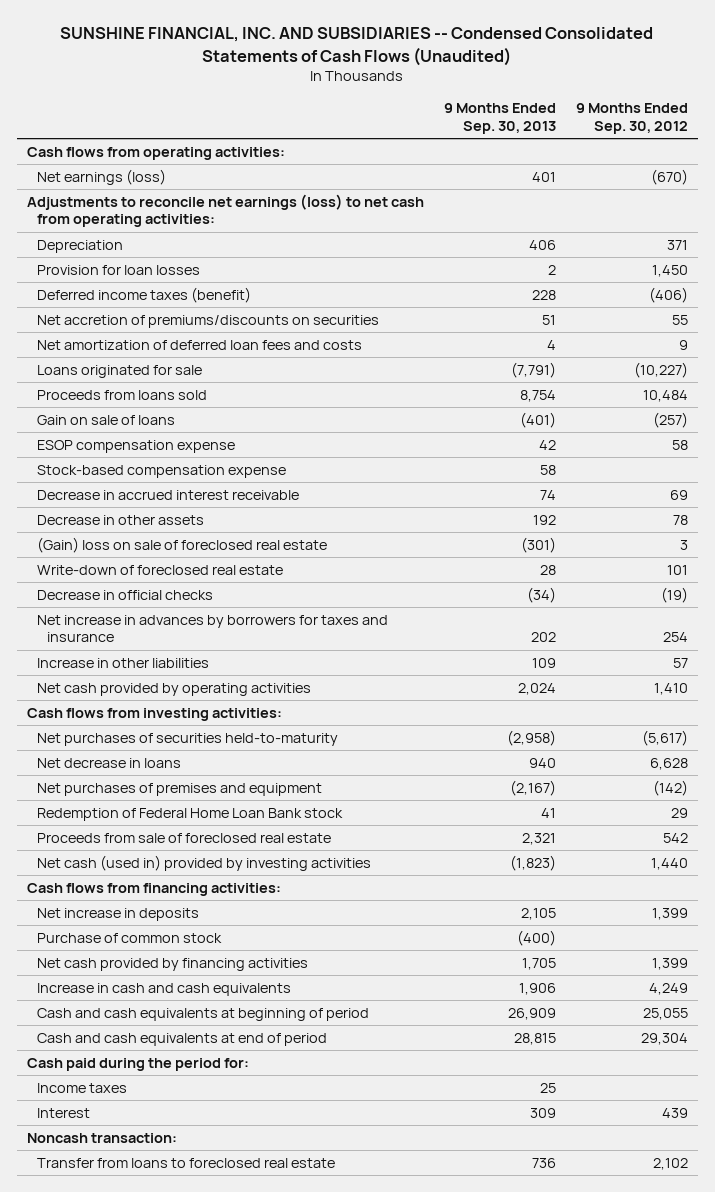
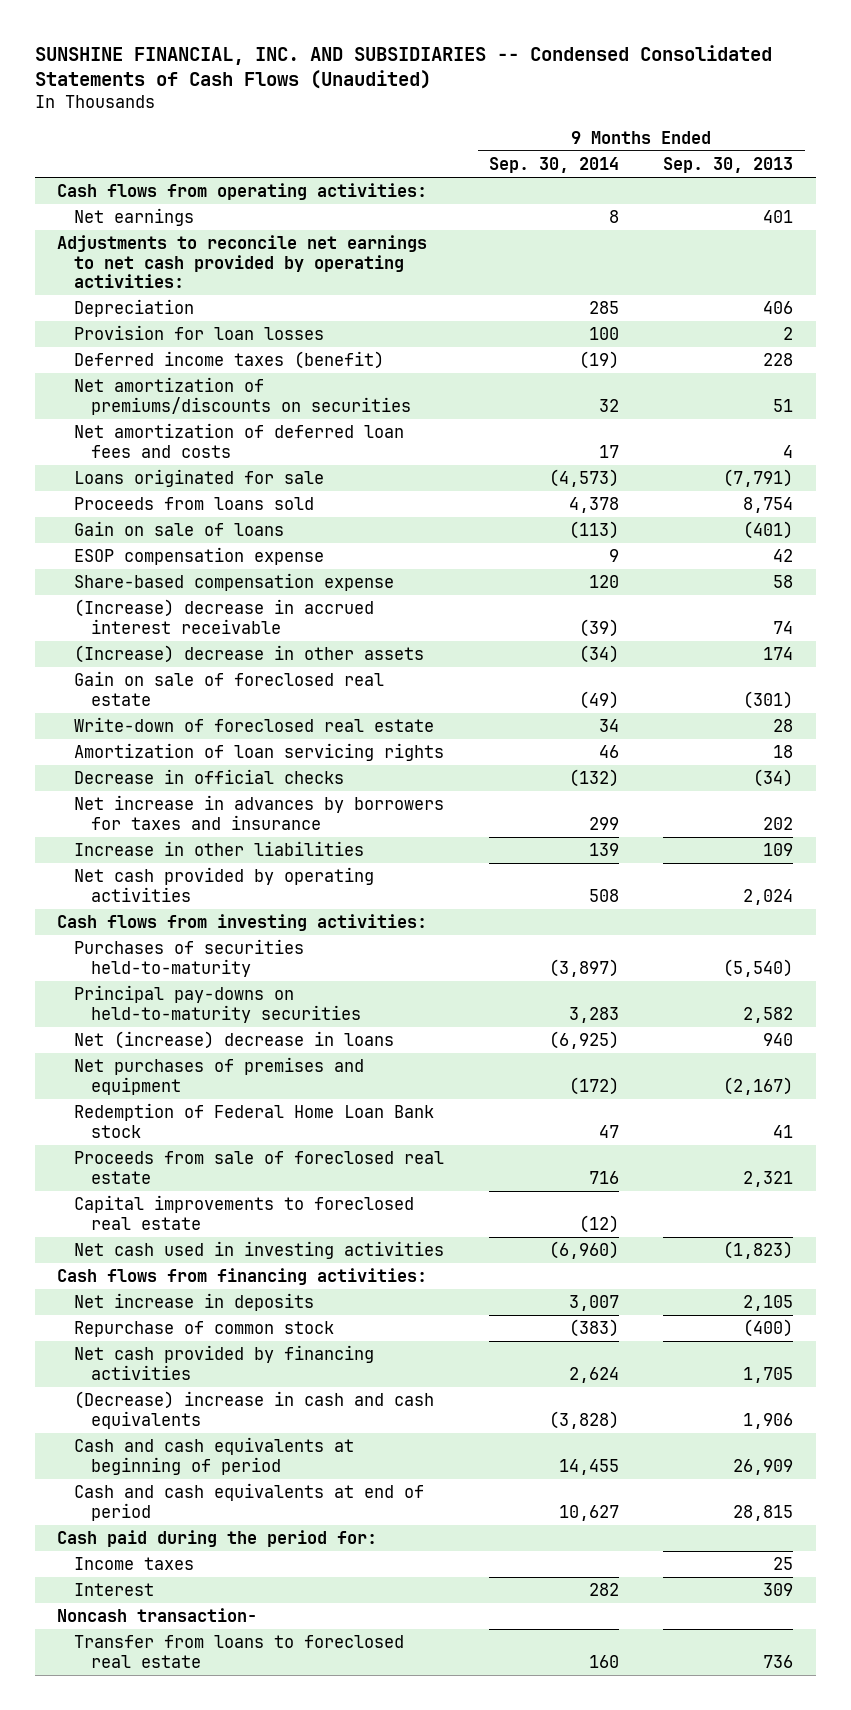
[575,103,688,134] 9 Months Ended Sep. 30, 2012 -> none
none -> [488,157,619,174] Sep. 30, 2014
[37,168,167,185] Net earnings (loss) -> [74,208,195,227] Net earnings
[27,193,425,228] Adjustments to reconcile net earnings (loss) to net cash from operating activities: -> [57,235,428,289] Adjustments to reconcile net earnings to net cash provided by operating activities:
[37,314,380,328] Net accretion of premiums/discounts on securities -> [74,377,411,415] Net amortization of premiums/discounts on securities
[37,464,287,478] Stock-based compensation expense -> [74,573,395,592] Share-based compensation expense
[37,489,300,500] Decrease in accrued interest receivable -> [74,599,375,634] (Increase) decrease in accrued interest receivable
[37,514,205,525] Decrease in other assets -> [74,645,425,664] (Increase) decrease in other assets
[532,514,556,525] 192 -> [763,647,794,661] 174
[37,536,328,553] (Gain) loss on sale of foreclosed real estate -> [74,671,385,706] Gain on sale of foreclosed real estate
none -> [74,743,445,762] Amortization of loan servicing rights
[37,732,339,746] Net purchases of securities held-to-maturity -> [74,939,305,977] Purchases of securities held-to-maturity
[506,729,556,746] (2,958) -> [723,958,794,977] (5,540)
none -> [74,985,361,1023] Principal pay-downs on held-to-maturity securities
[37,757,182,768] Net decrease in loans -> [74,1031,395,1050] Net (increase) decrease in loans
none -> [74,1195,415,1230] Capital improvements to foreclosed real estate
[37,854,372,871] Net cash (used in) provided by investing activities -> [74,1241,445,1260] Net cash used in investing activities
[37,932,223,943] Purchase of common stock -> [74,1321,335,1338] Repurchase of common stock
[37,982,292,996] Increase in cash and cash equivalents -> [74,1391,435,1429] (Decrease) increase in cash and cash equivalents
[27,1132,178,1143] Noncash transaction: -> [57,1608,258,1623] Noncash transaction-

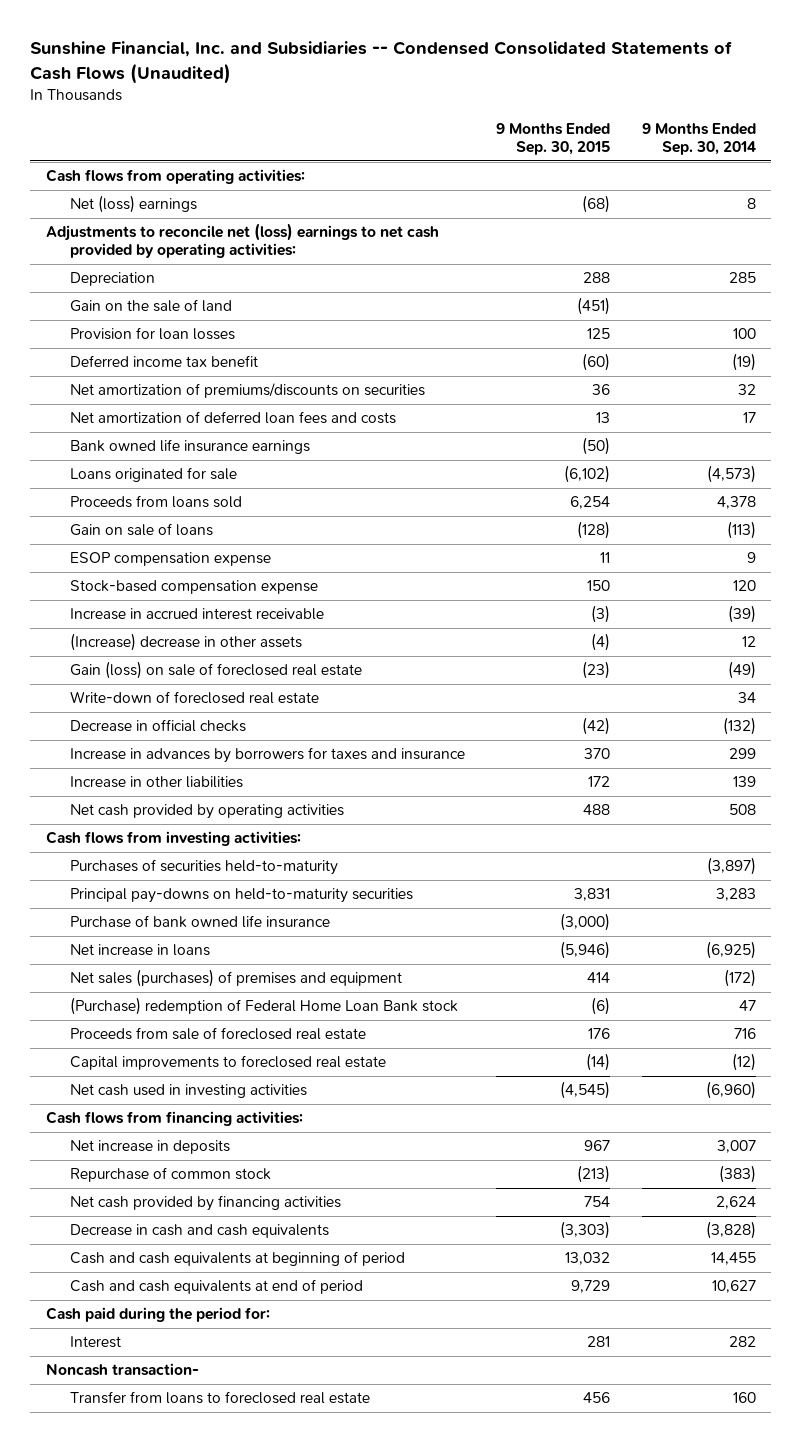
[35,44,773,89] SUNSHINE FINANCIAL, INC. AND SUBSIDIARIES -- Condensed Consolidated Statements of Cash Flows (Unaudited) -> [30,41,733,84] Sunshine Financial, Inc. and Subsidiaries -- Condensed Consolidated Statements of Cash Flows (Unaudited)
[663,157,794,174] Sep. 30, 2013 -> none
none -> [496,123,611,156] 9 Months Ended Sep. 30, 2015
[74,208,195,227] Net earnings -> [69,195,197,214] Net (loss) earnings
[57,235,428,289] Adjustments to reconcile net earnings to net cash provided by operating activities: -> [45,223,439,259] Adjustments to reconcile net (loss) earnings to net cash provided by operating activities:
none -> [69,299,232,313] Gain on the sale of land
[74,351,385,370] Deferred income taxes (benefit) -> [69,355,258,368] Deferred income tax benefit
none -> [69,439,310,455] Bank owned life insurance earnings
[74,573,395,592] Share-based compensation expense -> [69,580,318,595] Stock-based compensation expense
[74,599,375,634] (Increase) decrease in accrued interest receivable -> [69,608,324,621] Increase in accrued interest receivable
[578,645,619,664] (34) -> [741,636,756,648] 12
[74,671,385,706] Gain on sale of foreclosed real estate -> [69,661,362,680] Gain (loss) on sale of foreclosed real estate
[74,743,445,762] Amortization of loan servicing rights -> none
[74,795,445,830] Net increase in advances by borrowers for taxes and insurance -> [69,747,465,764] Increase in advances by borrowers for taxes and insurance
none -> [69,915,330,929] Purchase of bank owned life insurance
[74,1031,395,1050] Net (increase) decrease in loans -> [69,944,210,957] Net increase in loans
[74,1057,365,1095] Net purchases of premises and equipment -> [69,969,402,988] Net sales (purchases) of premises and equipment
[74,1103,435,1138] Redemption of Federal Home Loan Bank stock -> [69,997,458,1016] (Purchase) redemption of Federal Home Loan Bank stock
[74,1391,435,1429] (Decrease) increase in cash and cash equivalents -> [69,1224,329,1239] Decrease in cash and cash equivalents
[74,1557,195,1571] Income taxes -> none

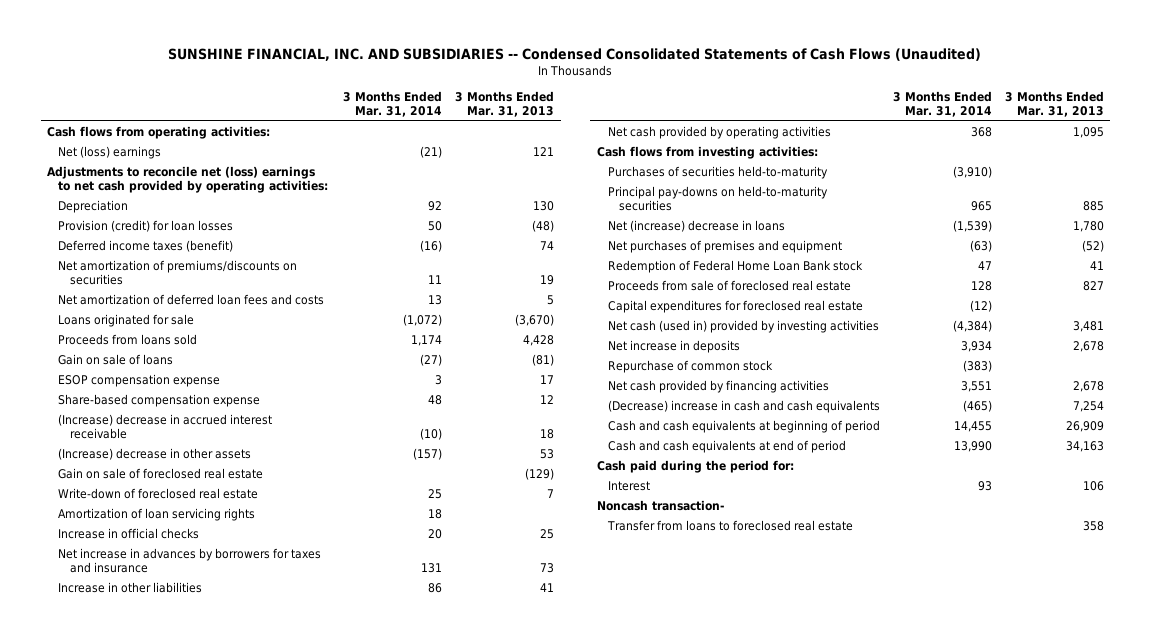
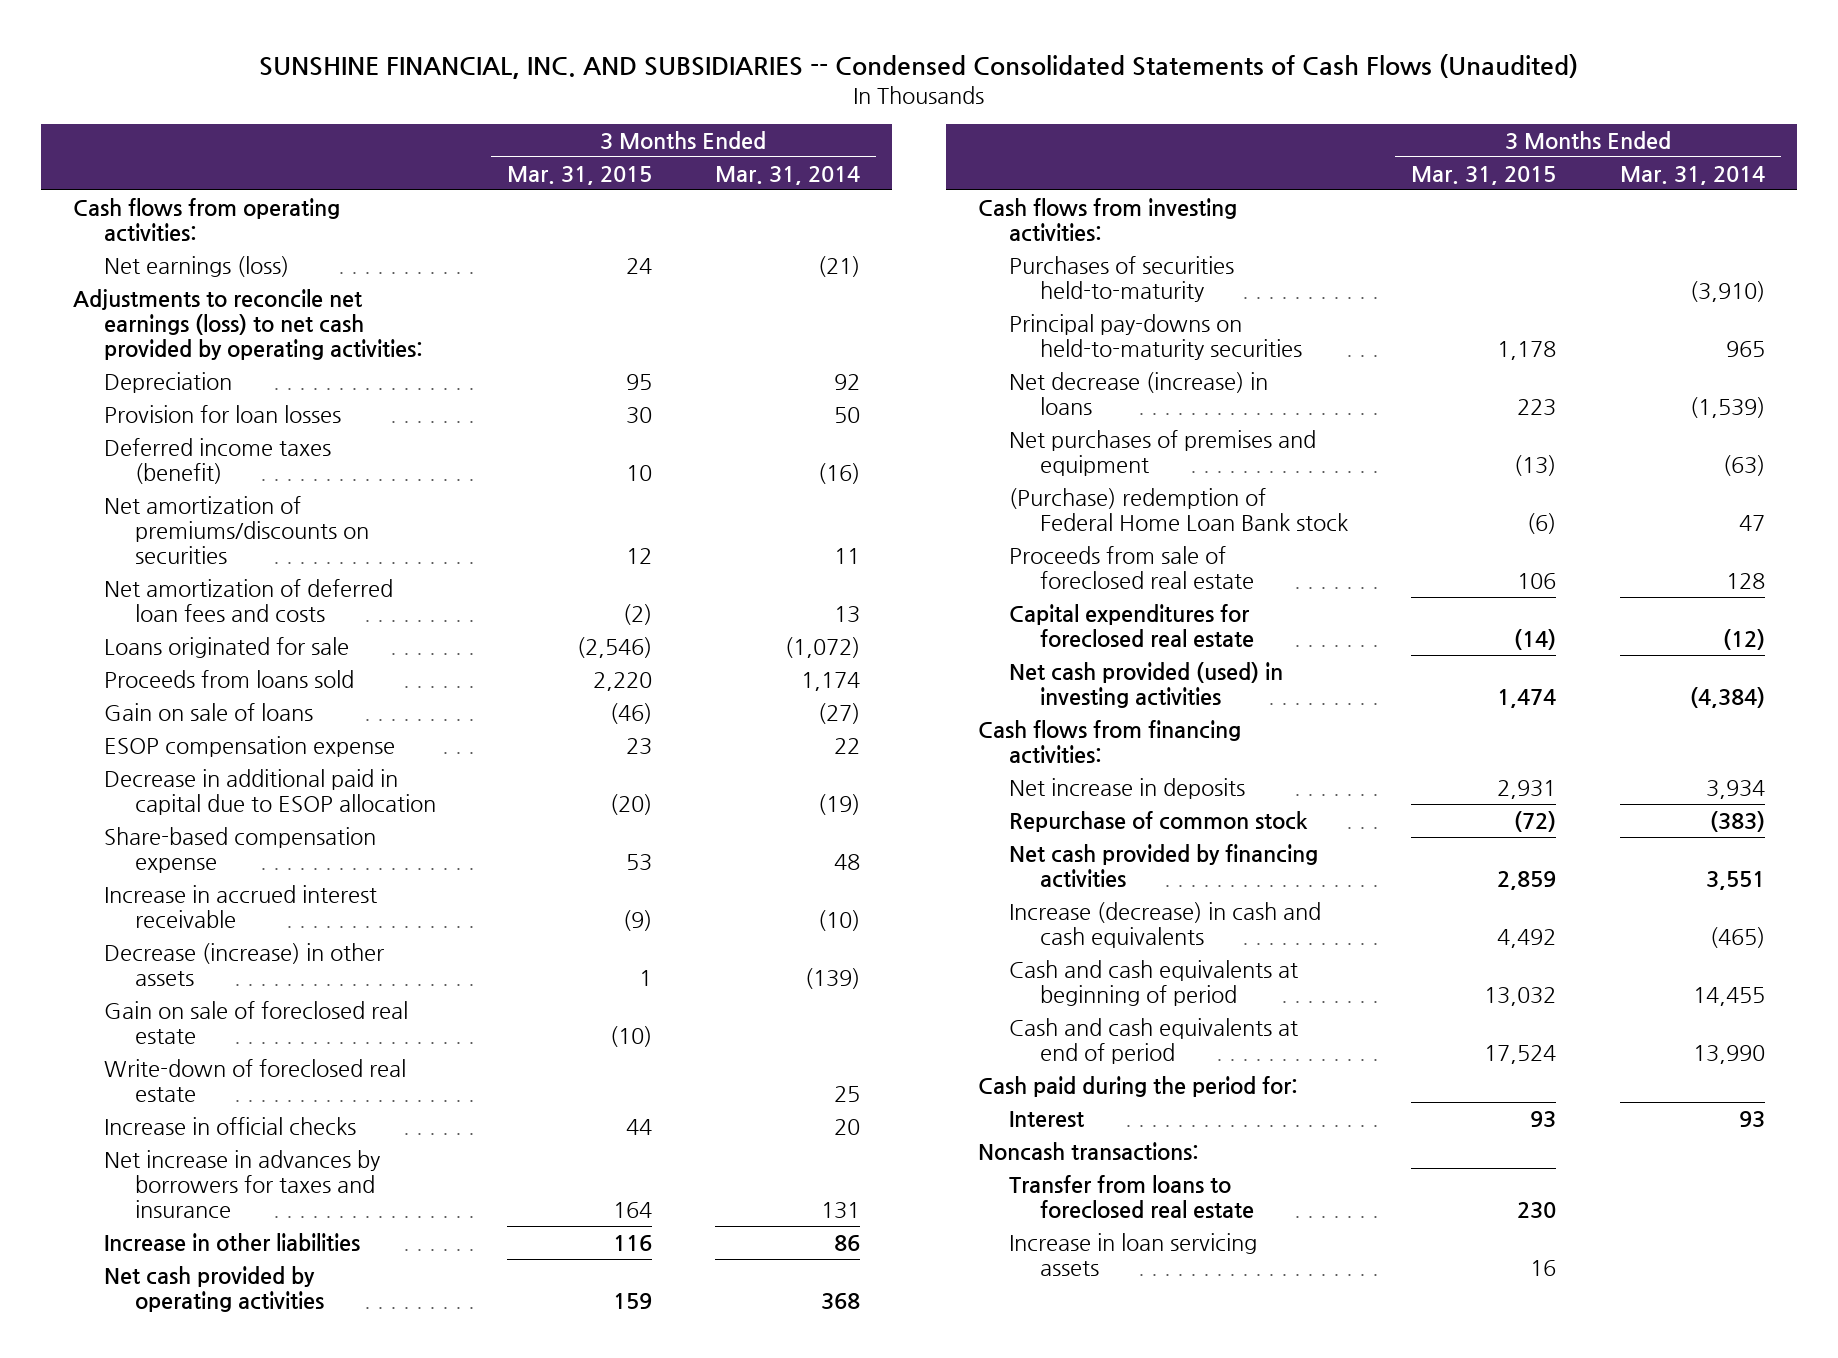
[455,91,555,118] 3 Months Ended Mar. 31, 2013 -> none
none -> [506,165,652,185] Mar. 31, 2015
[58,146,162,160] Net (loss) earnings -> [103,255,289,277] Net earnings (loss)
[47,166,329,194] Adjustments to reconcile net (loss) earnings to net cash provided by operating activities: -> [72,288,423,361] Adjustments to reconcile net earnings (loss) to net cash provided by operating activities:
[58,220,234,233] Provision (credit) for loan losses -> [103,404,341,423] Provision for loan losses
[435,375,443,386] 3 -> [834,737,861,754] 22
none -> [103,768,436,815] Decrease in additional paid in capital due to ESOP allocation
[58,414,273,440] (Increase) decrease in accrued interest receivable -> [103,884,377,928] Increase in accrued interest receivable
[58,448,252,461] (Increase) decrease in other assets -> [103,942,384,986] Decrease (increase) in other assets
[413,448,443,461] (157) -> [805,967,861,989] (139)
[58,508,256,522] Amortization of loan servicing rights -> none
[607,220,785,233] Net (increase) decrease in loans -> [1008,371,1268,415] Net decrease (increase) in loans
[607,260,863,274] Redemption of Federal Home Loan Bank stock -> [1008,487,1348,531] (Purchase) redemption of Federal Home Loan Bank stock
[607,320,879,334] Net cash (used in) provided by investing activities -> [1008,661,1283,708] Net cash provided (used) in investing activities
none -> [977,719,1241,764] Cash flows from financing activities:
[607,400,880,414] (Decrease) increase in cash and cash equivalents -> [1008,901,1321,948] Increase (decrease) in cash and cash equivalents
[596,500,724,512] Noncash transaction- -> [977,1141,1199,1161] Noncash transactions:
none -> [1008,1232,1257,1276] Increase in loan servicing assets

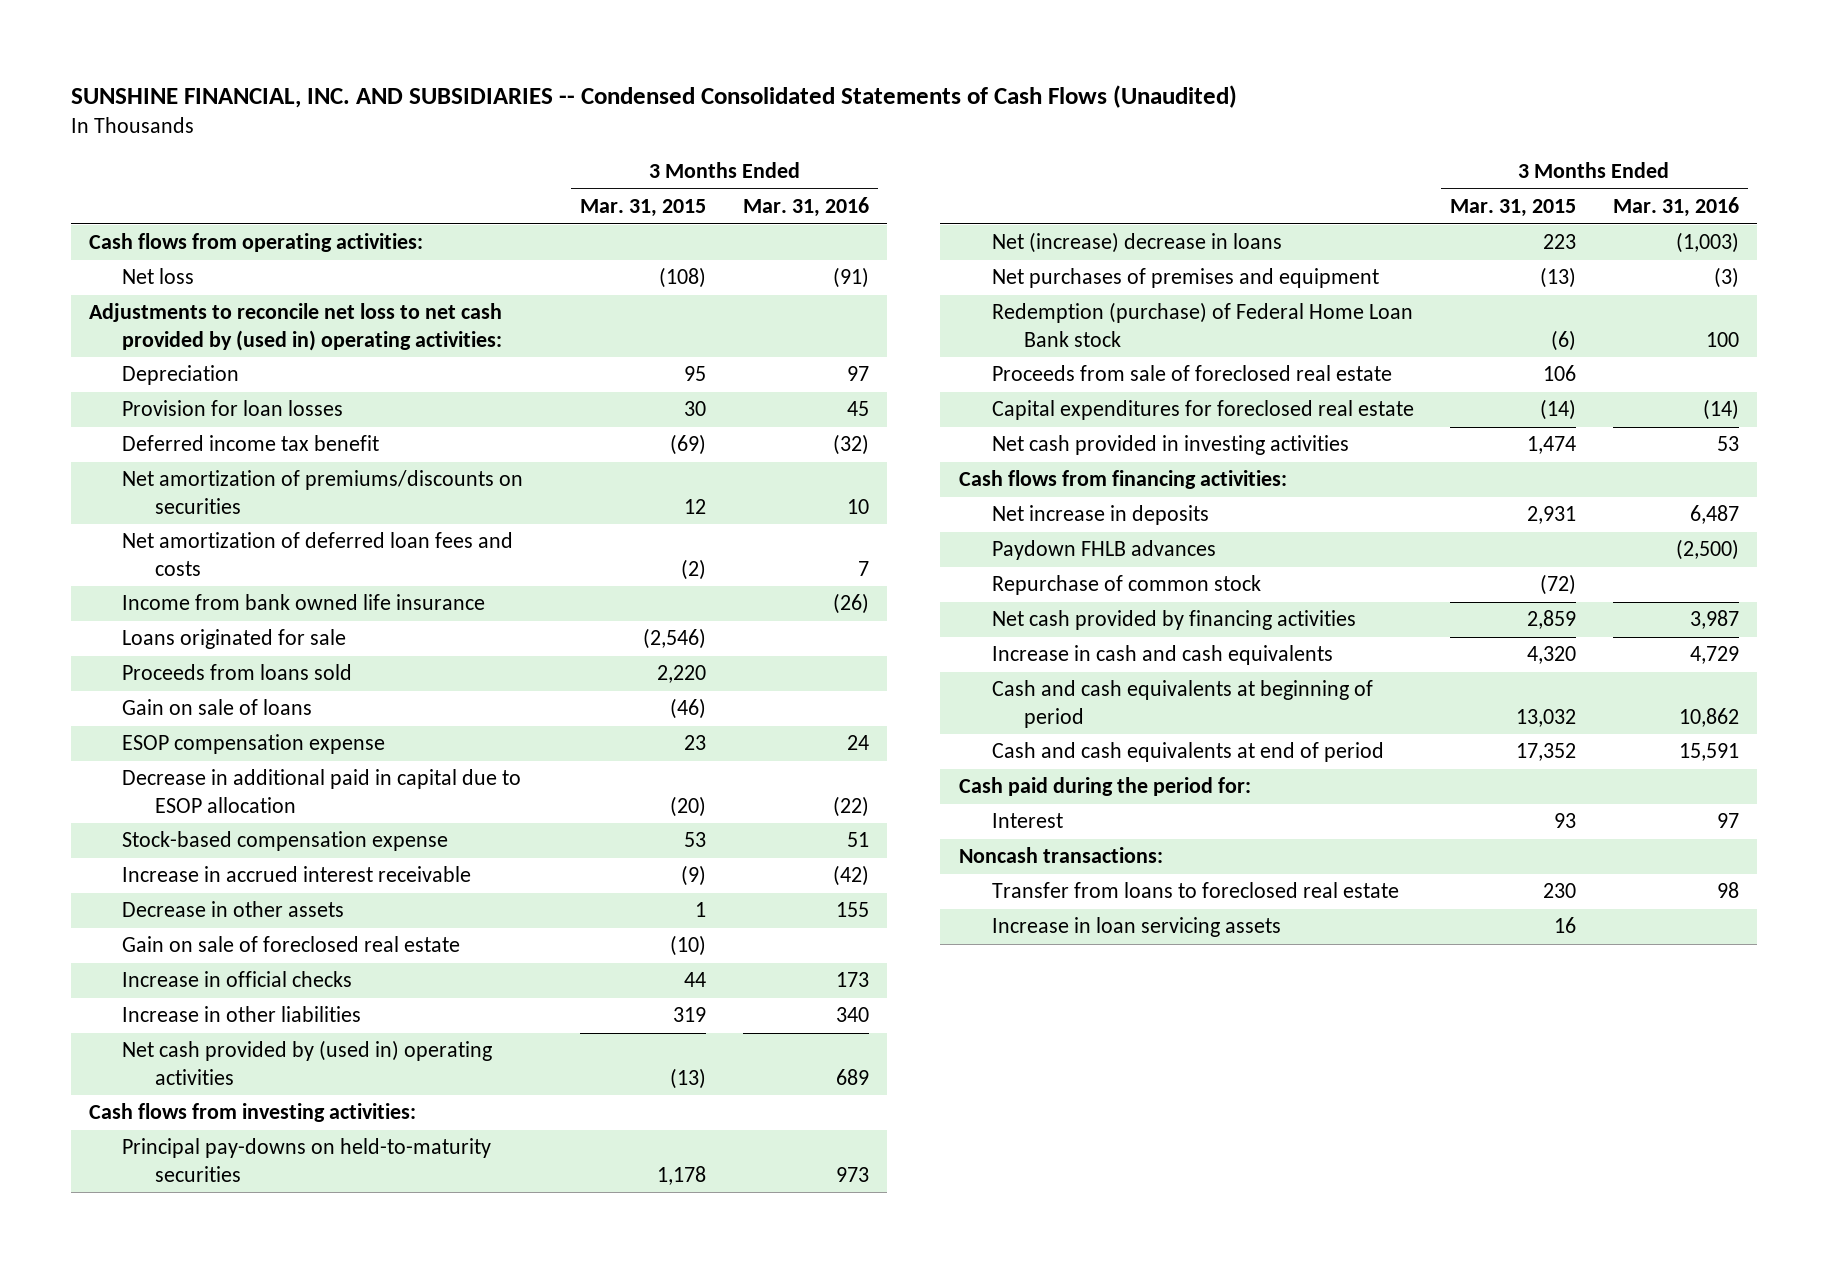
[715,165,861,185] Mar. 31, 2014 -> none
none -> [742,197,869,218] Mar. 31, 2016
[103,255,289,277] Net earnings (loss) -> [121,268,194,285] Net loss
[625,257,652,274] 24 -> [659,267,707,289] (108)
[72,288,423,361] Adjustments to reconcile net earnings (loss) to net cash provided by operating activities: -> [89,303,503,351] Adjustments to reconcile net loss to net cash provided by (used in) operating activities:
[103,437,331,484] Deferred income taxes (benefit) -> [121,435,379,452] Deferred income tax benefit
[625,464,652,481] 10 -> [670,434,707,456] (69)
none -> [121,594,485,611] Income from bank owned life insurance
[103,826,376,873] Share-based compensation expense -> [121,831,448,852] Stock-based compensation expense
[103,942,384,986] Decrease (increase) in other assets -> [121,901,344,918] Decrease in other assets
[103,1058,406,1102] Write-down of foreclosed real estate -> none
[103,1149,380,1219] Net increase in advances by borrowers for taxes and insurance -> none
[612,1234,652,1251] 116 -> [673,1007,707,1023] 319
[103,1265,324,1312] Net cash provided by operating activities -> [121,1040,492,1085] Net cash provided by (used in) operating activities
[612,1292,652,1309] 159 -> [670,1067,707,1089] (13)
[1008,255,1234,302] Purchases of securities held-to-maturity -> none
[1008,371,1268,415] Net decrease (increase) in loans -> [991,232,1282,254] Net (increase) decrease in loans
[1008,487,1348,531] (Purchase) redemption of Federal Home Loan Bank stock -> [991,302,1413,347] Redemption (purchase) of Federal Home Loan Bank stock
[1008,661,1283,708] Net cash provided (used) in investing activities -> [991,435,1349,456] Net cash provided in investing activities
none -> [991,540,1216,561] Paydown FHLB advances
[1008,901,1321,948] Increase (decrease) in cash and cash equivalents -> [991,645,1333,666] Increase in cash and cash equivalents
[1497,928,1557,948] 4,492 -> [1527,646,1577,665] 4,320
[1484,1044,1557,1064] 17,524 -> [1516,743,1577,762] 17,352

